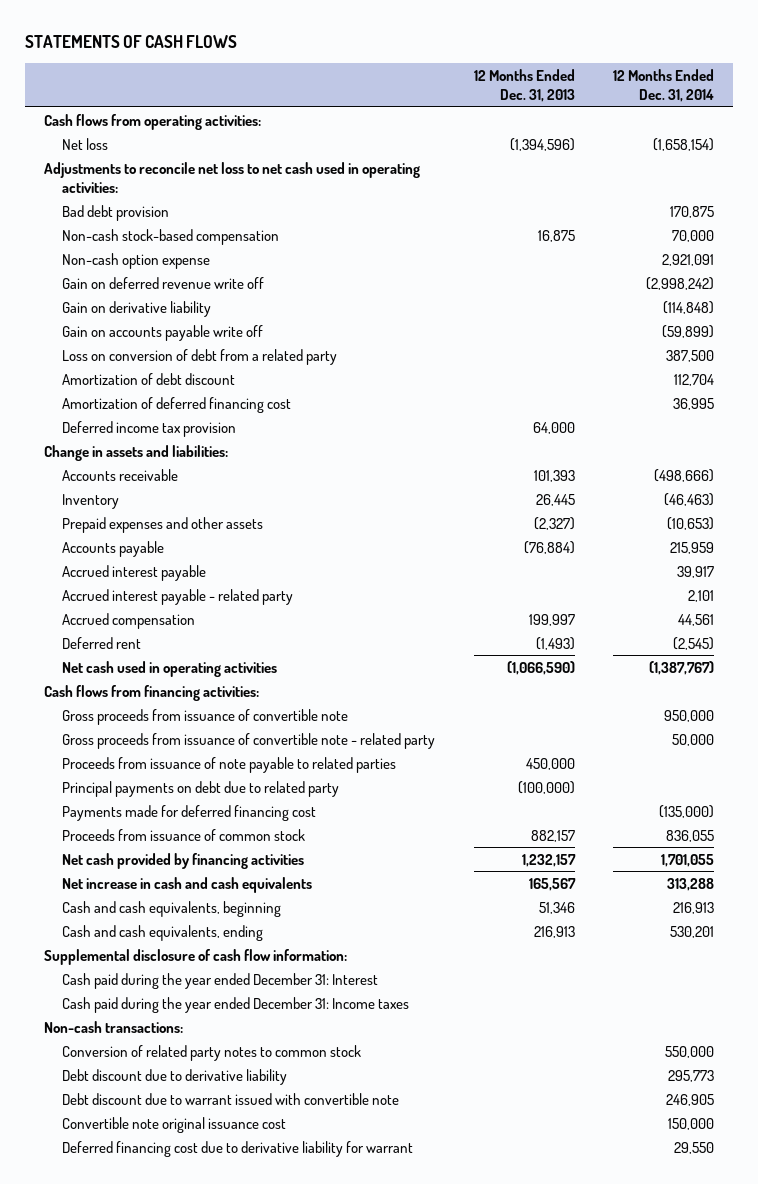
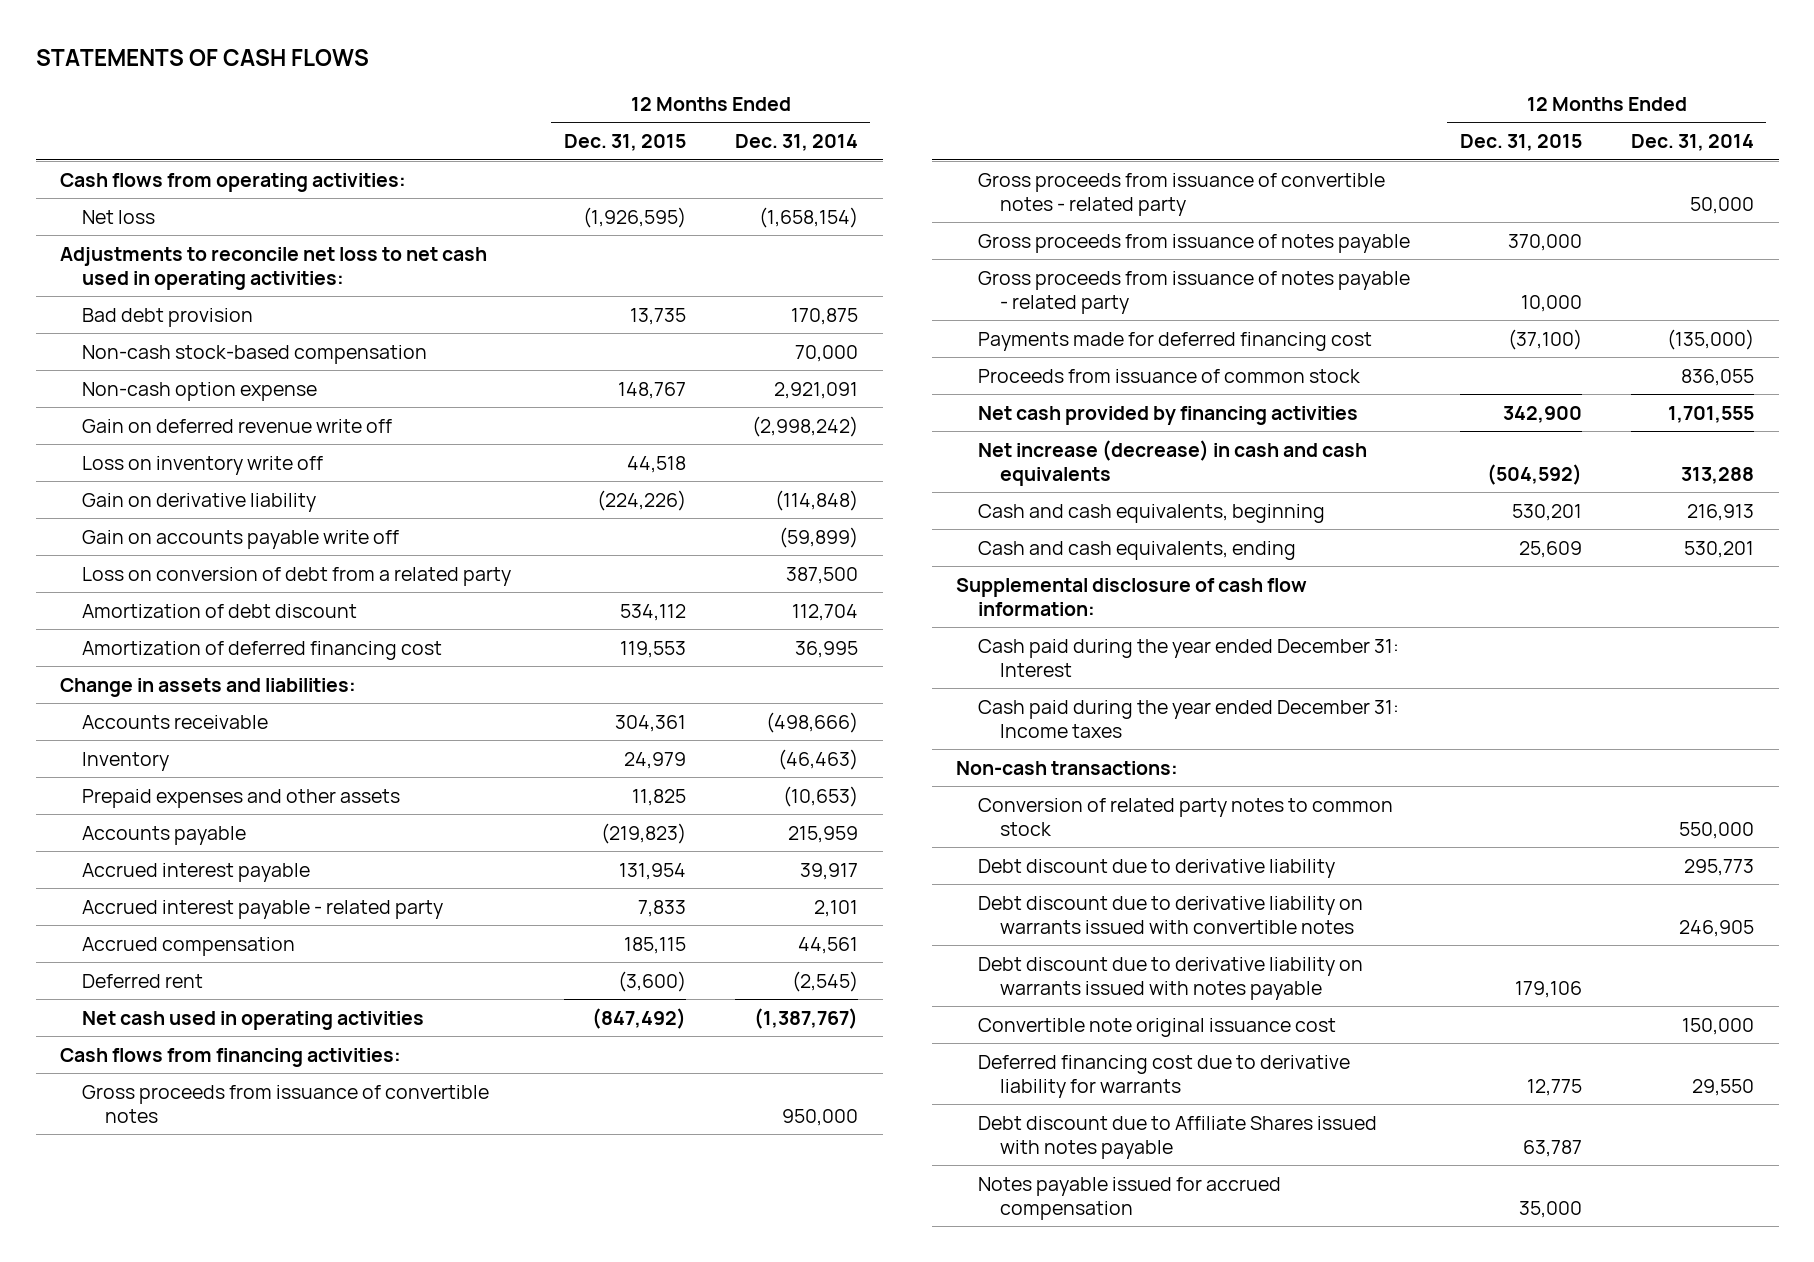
[473,68,575,103] 12 Months Ended Dec. 31, 2013 -> none
none -> [563,134,686,152] Dec. 31, 2015
none -> [82,455,324,475] Loss on inventory write off
[62,420,237,437] Deferred income tax provision -> none
[62,780,340,797] Principal payments on debt due to related party -> none
[62,708,349,725] Gross proceeds from issuance of convertible note -> [82,1084,490,1123] Gross proceeds from issuance of convertible notes
[62,732,436,749] Gross proceeds from issuance of convertible note - related party -> [978,172,1386,216] Gross proceeds from issuance of convertible notes - related party
[62,756,397,773] Proceeds from issuance of note payable to related parties -> [978,233,1411,253] Gross proceeds from issuance of notes payable
none -> [978,270,1411,314] Gross proceeds from issuance of notes payable - related party
[660,853,714,867] 1,701,055 -> [1667,405,1754,423] 1,701,555
[62,876,313,893] Net increase in cash and cash equivalents -> [978,439,1368,486] Net increase (decrease) in cash and cash equivalents
[62,1092,400,1105] Debt discount due to warrant issued with convertible note -> [978,895,1364,934] Debt discount due to derivative liability on warrants issued with convertible notes
none -> [978,956,1364,1000] Debt discount due to derivative liability on warrants issued with notes payable
[62,1140,414,1157] Deferred financing cost due to derivative liability for warrant -> [978,1054,1351,1098] Deferred financing cost due to derivative liability for warrants
none -> [978,1115,1378,1159] Debt discount due to Affiliate Shares issued with notes payable
none -> [978,1176,1282,1220] Notes payable issued for accrued compensation

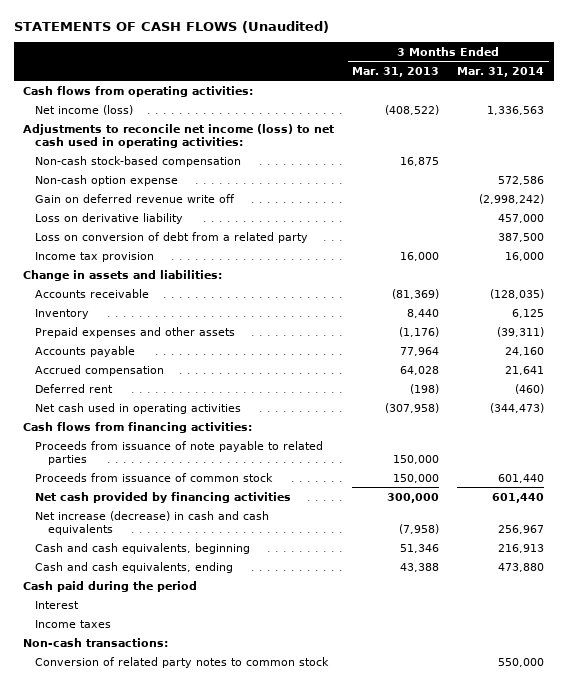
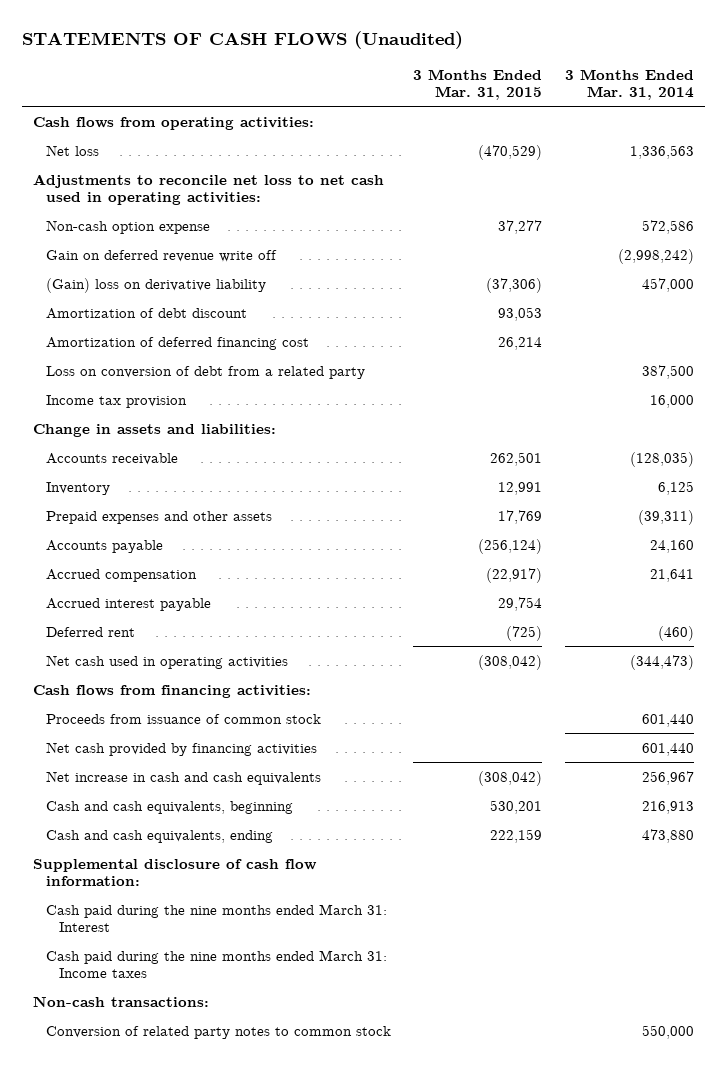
[352,66,440,77] Mar. 31, 2013 -> none
none -> [413,68,543,101] 3 Months Ended Mar. 31, 2015
[35,155,242,167] Non-cash stock-based compensation -> none
[35,104,134,115] Net income (loss) -> [45,144,99,156] Net loss
[22,123,334,149] Adjustments to reconcile net income (loss) to net cash used in operating activities: -> [32,173,384,206] Adjustments to reconcile net loss to net cash used in operating activities:
[35,212,184,224] Loss on derivative liability -> [45,277,266,293] (Gain) loss on derivative liability
none -> [45,307,247,319] Amortization of debt discount
none -> [45,336,309,350] Amortization of deferred financing cost
none -> [45,597,211,611] Accrued interest payable
[35,440,324,466] Proceeds from issuance of note payable to related parties -> none
[35,510,270,536] Net increase (decrease) in cash and cash equivalents -> [45,770,321,785] Net increase in cash and cash equivalents
[35,619,112,628] Income taxes -> none
[22,580,197,592] Cash paid during the period -> [32,858,317,887] Supplemental disclosure of cash flow information:
[35,600,80,609] Interest -> [45,903,387,933] Cash paid during the nine months ended March 31: Interest
none -> [45,949,387,979] Cash paid during the nine months ended March 31: Income taxes

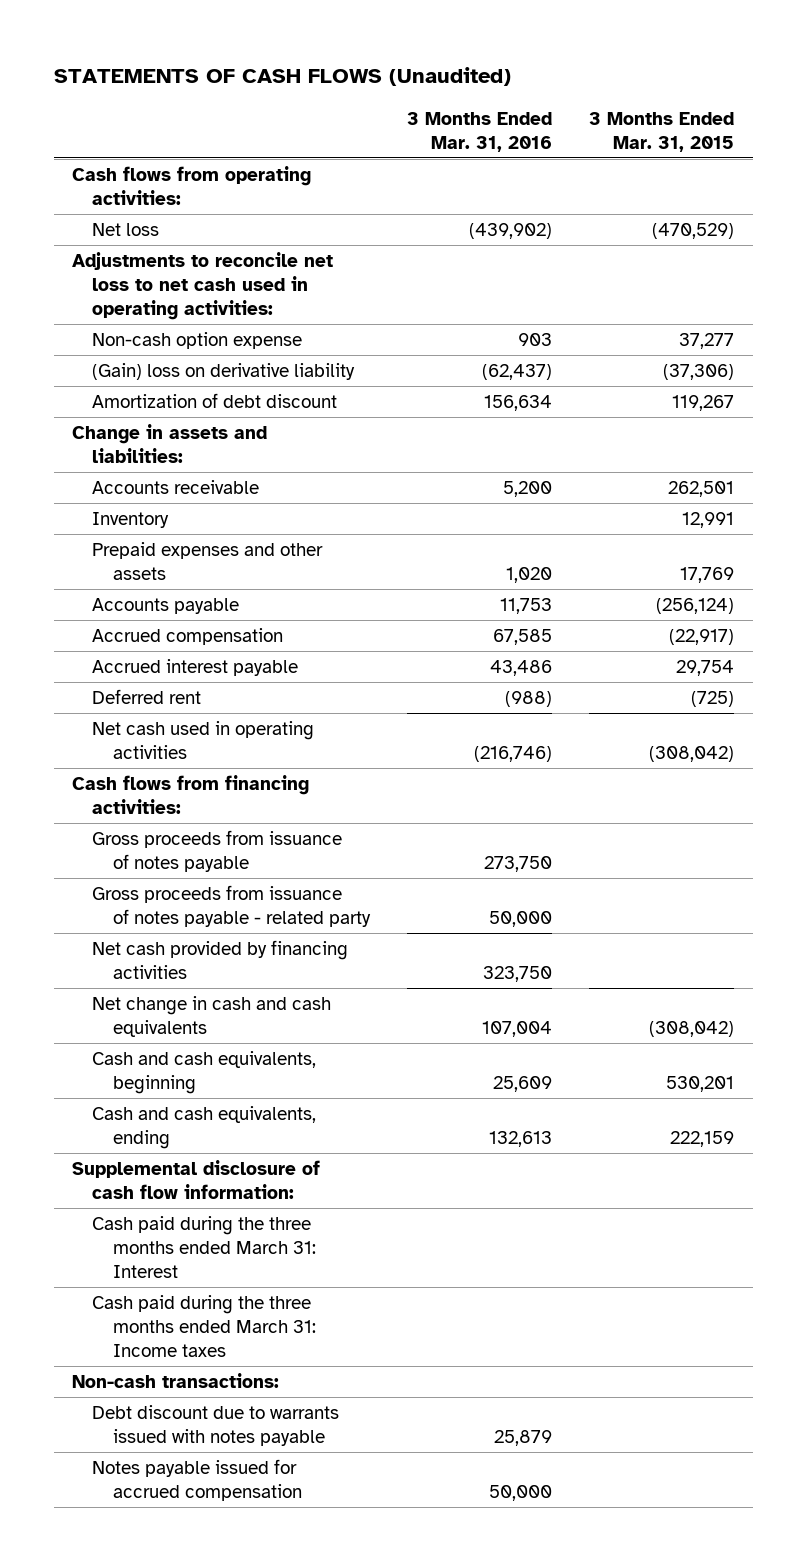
[564,68,694,101] 3 Months Ended Mar. 31, 2014 -> none
none -> [406,111,552,152] 3 Months Ended Mar. 31, 2016
[45,249,277,262] Gain on deferred revenue write off -> none
[45,336,309,350] Amortization of deferred financing cost -> none
[45,365,365,379] Loss on conversion of debt from a related party -> none
[45,394,187,408] Income tax provision -> none
[498,306,543,321] 93,053 -> [672,395,735,412] 119,267
[45,713,321,724] Proceeds from issuance of common stock -> none
none -> [92,830,343,873] Gross proceeds from issuance of notes payable
none -> [92,885,371,928] Gross proceeds from issuance of notes payable - related party
[45,770,321,785] Net increase in cash and cash equivalents -> [92,996,332,1038] Net change in cash and cash equivalents
[45,903,387,933] Cash paid during the nine months ended March 31: Interest -> [92,1216,316,1279] Cash paid during the three months ended March 31: Interest
[45,949,387,979] Cash paid during the nine months ended March 31: Income taxes -> [92,1295,316,1358] Cash paid during the three months ended March 31: Income taxes
[45,1025,391,1039] Conversion of related party notes to common stock -> none
none -> [92,1405,340,1447] Debt discount due to warrants issued with notes payable
none -> [92,1459,302,1502] Notes payable issued for accrued compensation

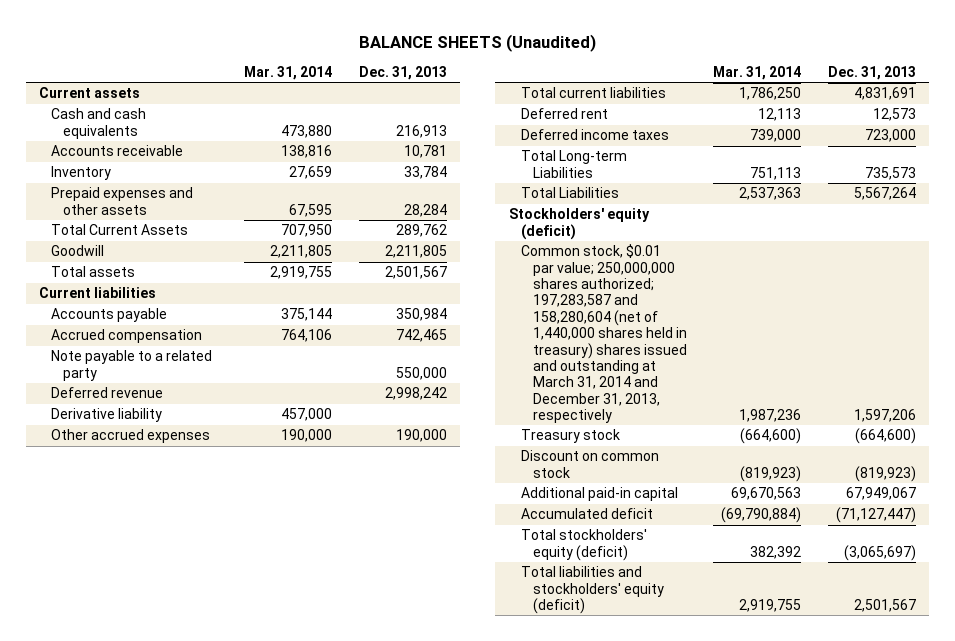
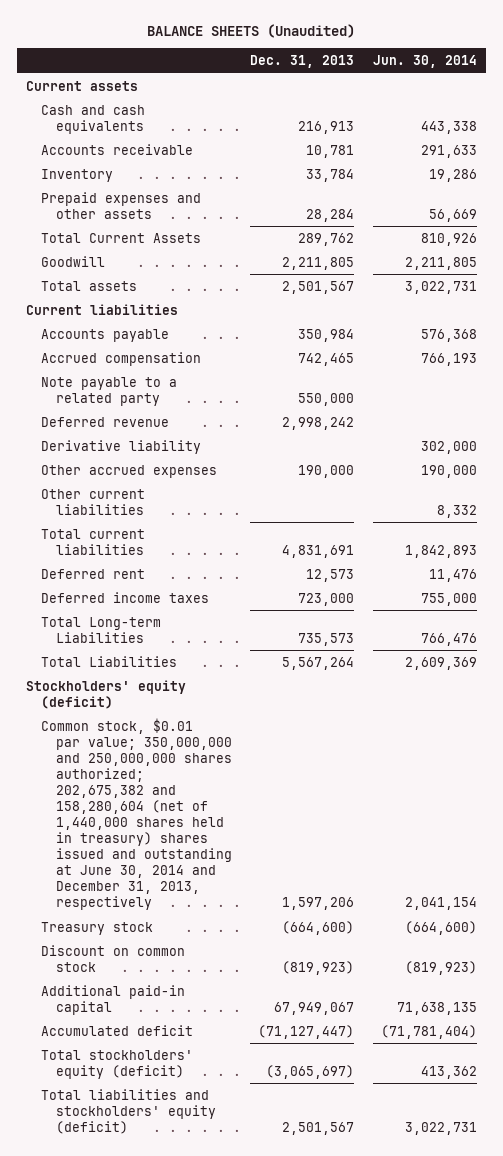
[243,66,332,81] Mar. 31, 2014 -> none
none -> [372,55,477,69] Jun. 30, 2014
none -> [41,488,146,515] Other current liabilities
[520,244,687,424] Common stock, $0.01 par value; 250,000,000 shares authorized; 197,283,587 and 158,280,604 (net of 1,440,000 shares held in treasury) shares issued and outstanding at March 31, 2014 and December 31, 2013, respectively -> [41,717,233,911] Common stock, $0.01 par value; 350,000,000 and 250,000,000 shares authorized; 202,675,382 and 158,280,604 (net of 1,440,000 shares held in treasury) shares issued and outstanding at June 30, 2014 and December 31, 2013, respectively

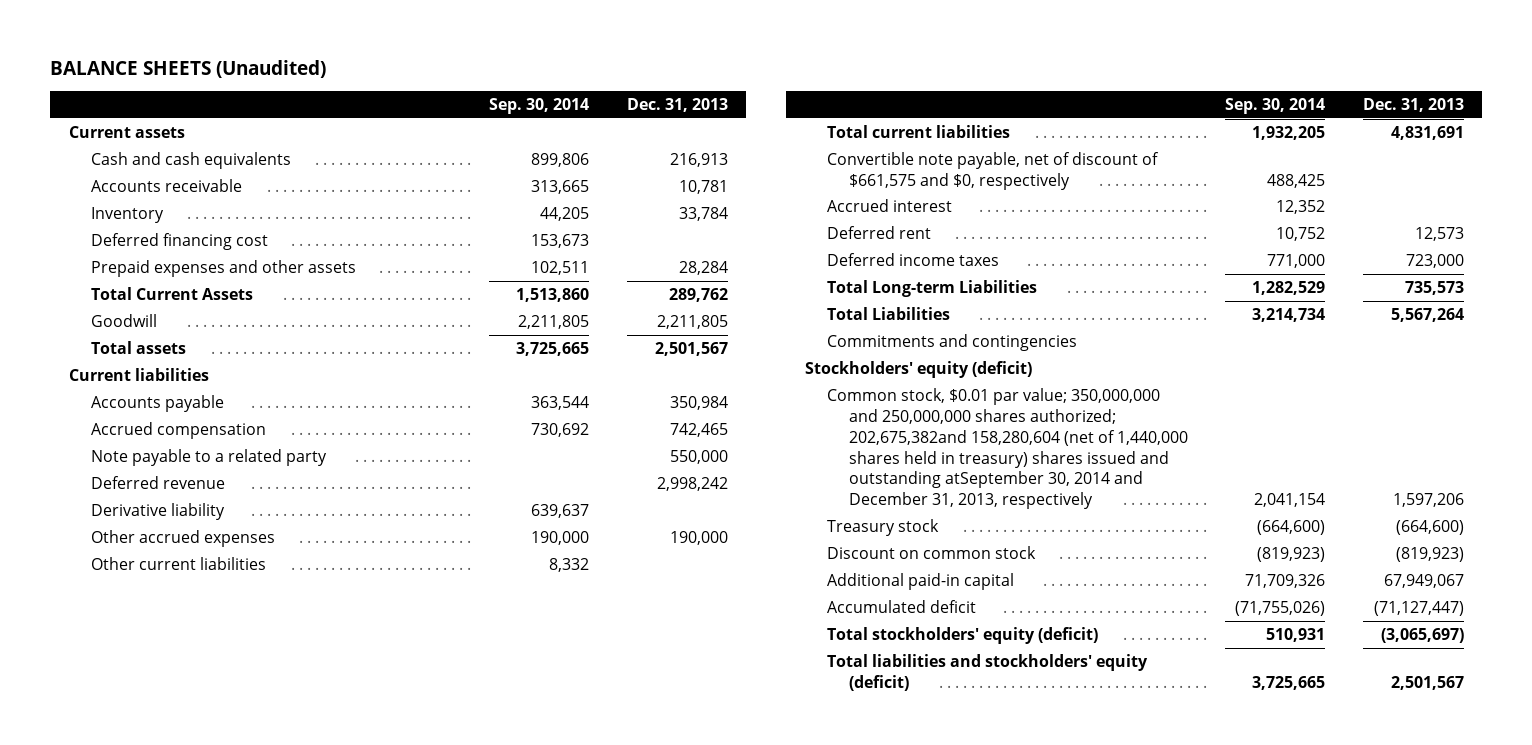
[372,55,477,69] Jun. 30, 2014 -> none
none -> [489,98,590,115] Sep. 30, 2014
none -> [91,232,269,250] Deferred financing cost
none -> [827,151,1160,190] Convertible note payable, net of discount of $661,575 and $0, respectively
none -> [827,198,953,212] Accrued interest
none -> [827,333,1078,351] Commitments and contingencies
[41,717,233,911] Common stock, $0.01 par value; 350,000,000 and 250,000,000 shares authorized; 202,675,382 and 158,280,604 (net of 1,440,000 shares held in treasury) shares issued and outstanding at June 30, 2014 and December 31, 2013, respectively -> [827,387,1189,510] Common stock, $0.01 par value; 350,000,000 and 250,000,000 shares authorized; 202,675,382and 158,280,604 (net of 1,440,000 shares held in treasury) shares issued and outstanding atSeptember 30, 2014 and December 31, 2013, respectively

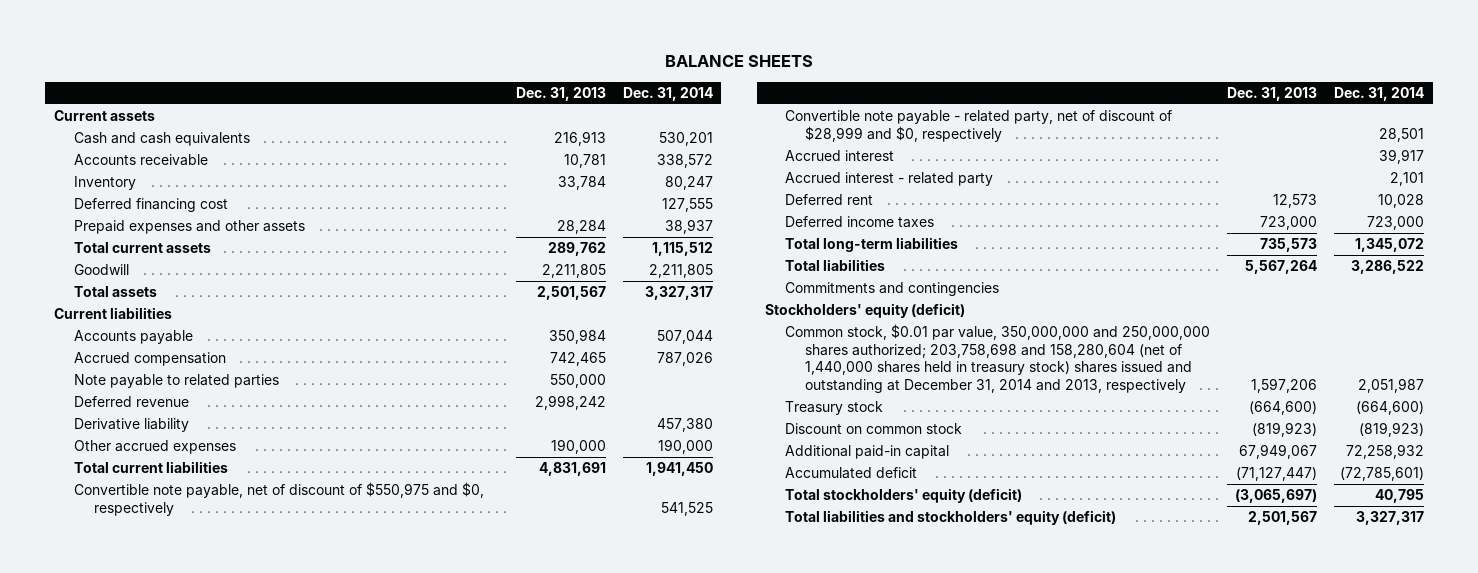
[50,60,327,79] BALANCE SHEETS (Unaudited) -> [665,55,814,68] BALANCE SHEETS
[489,98,590,115] Sep. 30, 2014 -> none
none -> [622,86,713,101] Dec. 31, 2014
[91,286,254,300] Total Current Assets -> [73,242,211,254] Total current assets
[91,448,328,466] Note payable to a related party -> [73,374,279,389] Note payable to related parties
[91,556,267,570] Other current liabilities -> none
[827,151,1160,190] Convertible note payable, net of discount of $661,575 and $0, respectively -> [73,482,484,516] Convertible note payable, net of discount of $550,975 and $0, respectively
none -> [785,110,1173,142] Convertible note payable - related party, net of discount of $28,999 and $0, respectively
none -> [785,172,994,187] Accrued interest - related party
[827,279,1038,297] Total Long-term Liabilities -> [785,237,959,253] Total long-term liabilities
[827,306,951,320] Total Liabilities -> [785,259,886,272] Total liabilities
[827,387,1189,510] Common stock, $0.01 par value; 350,000,000 and 250,000,000 shares authorized; 202,675,382and 158,280,604 (net of 1,440,000 shares held in treasury) shares issued and outstanding atSeptember 30, 2014 and December 31, 2013, respectively -> [785,324,1211,393] Common stock, $0.01 par value, 350,000,000 and 250,000,000 shares authorized; 203,758,698 and 158,280,604 (net of 1,440,000 shares held in treasury stock) shares issued and outstanding at December 31, 2014 and 2013, respectively

